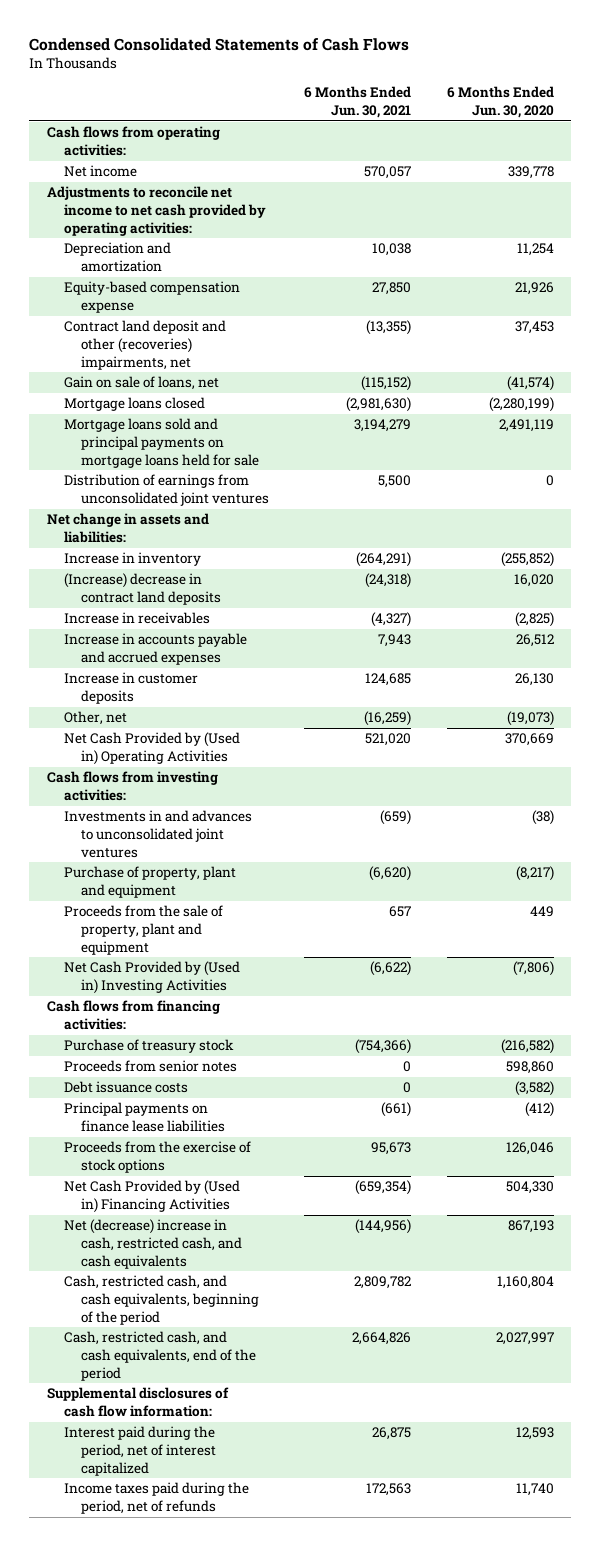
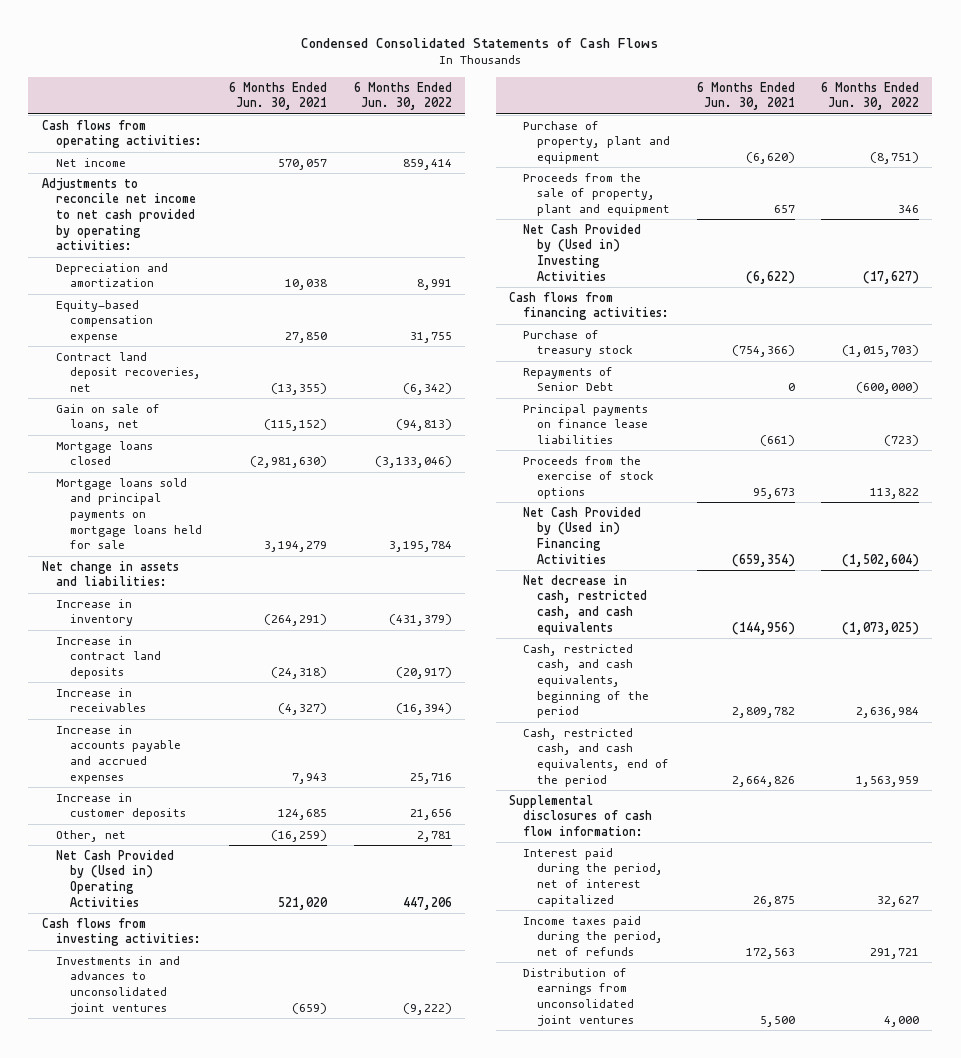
[446,86,554,119] 6 Months Ended Jun. 30, 2020 -> none
none -> [353,81,452,111] 6 Months Ended Jun. 30, 2022
[63,320,226,370] Contract land deposit and other (recoveries) impairments, net -> [55,351,201,393] Contract land deposit recoveries, net
[63,573,221,606] (Increase) decrease in contract land deposits -> [55,635,161,680] Increase in contract land deposits
[63,1060,237,1073] Proceeds from senior notes -> none
[63,1081,188,1094] Debt issuance costs -> none
none -> [523,366,615,392] Repayments of Senior Debt
[63,1219,242,1269] Net (decrease) increase in cash, restricted cash, and cash equivalents -> [523,574,648,635] Net decrease in cash, restricted cash, and cash equivalents
[63,474,269,507] Distribution of earnings from unconsolidated joint ventures -> [523,967,635,1026] Distribution of earnings from unconsolidated joint ventures

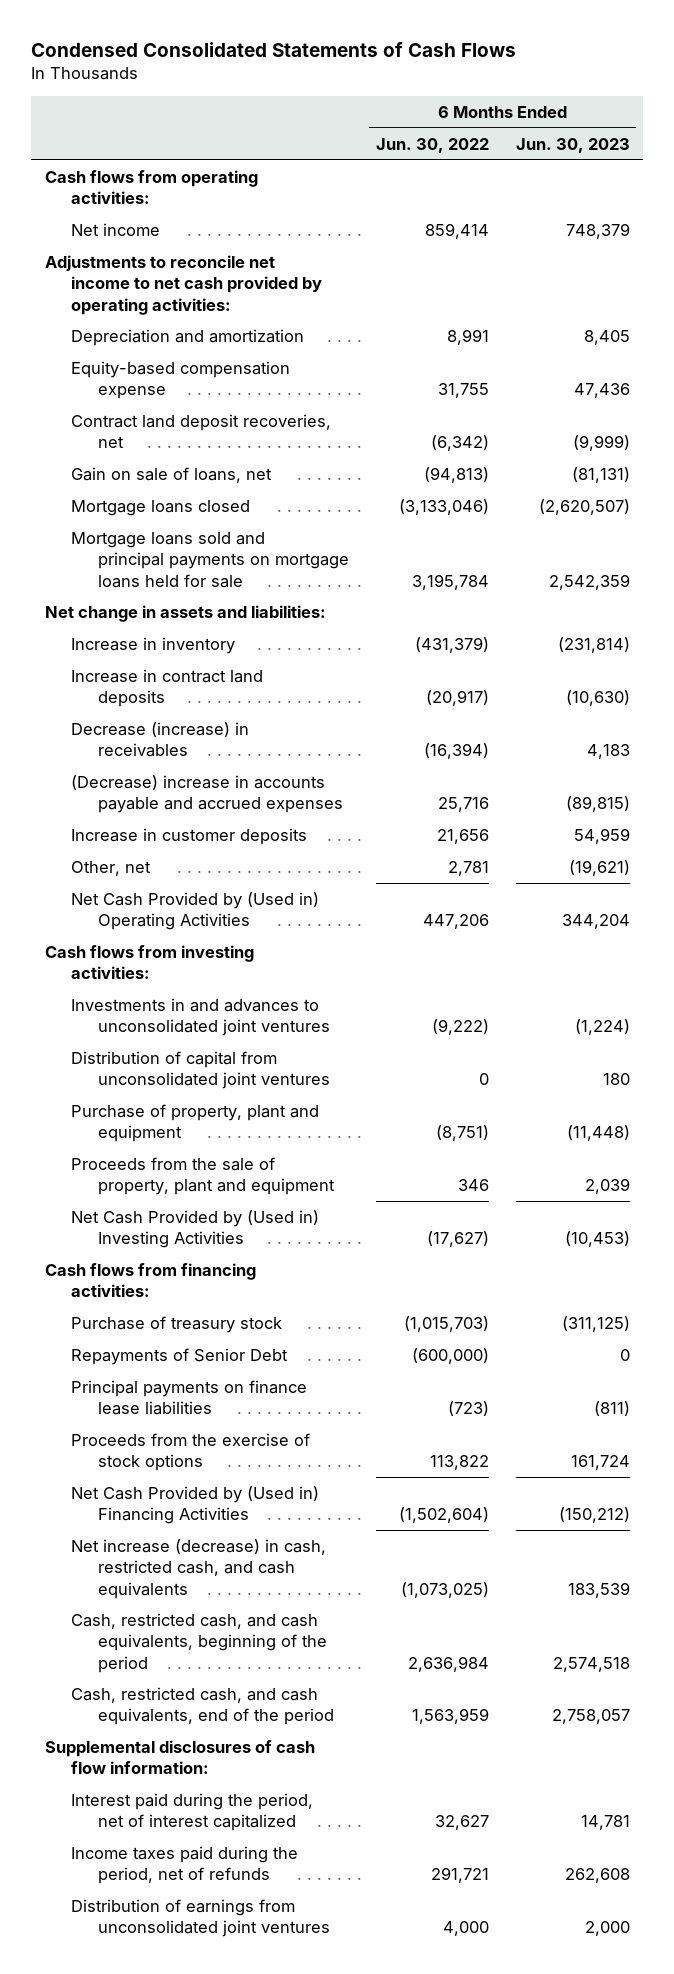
[229,81,328,111] 6 Months Ended Jun. 30, 2021 -> none
none -> [515,137,630,153] Jun. 30, 2023
[55,687,146,713] Increase in receivables -> [71,722,250,758] Decrease (increase) in receivables
[55,724,181,784] Increase in accounts payable and accrued expenses -> [71,775,343,814] (Decrease) increase in accounts payable and accrued expenses
none -> [71,1051,330,1090] Distribution of capital from unconsolidated joint ventures
[523,574,648,635] Net decrease in cash, restricted cash, and cash equivalents -> [71,1539,327,1599] Net increase (decrease) in cash, restricted cash, and cash equivalents

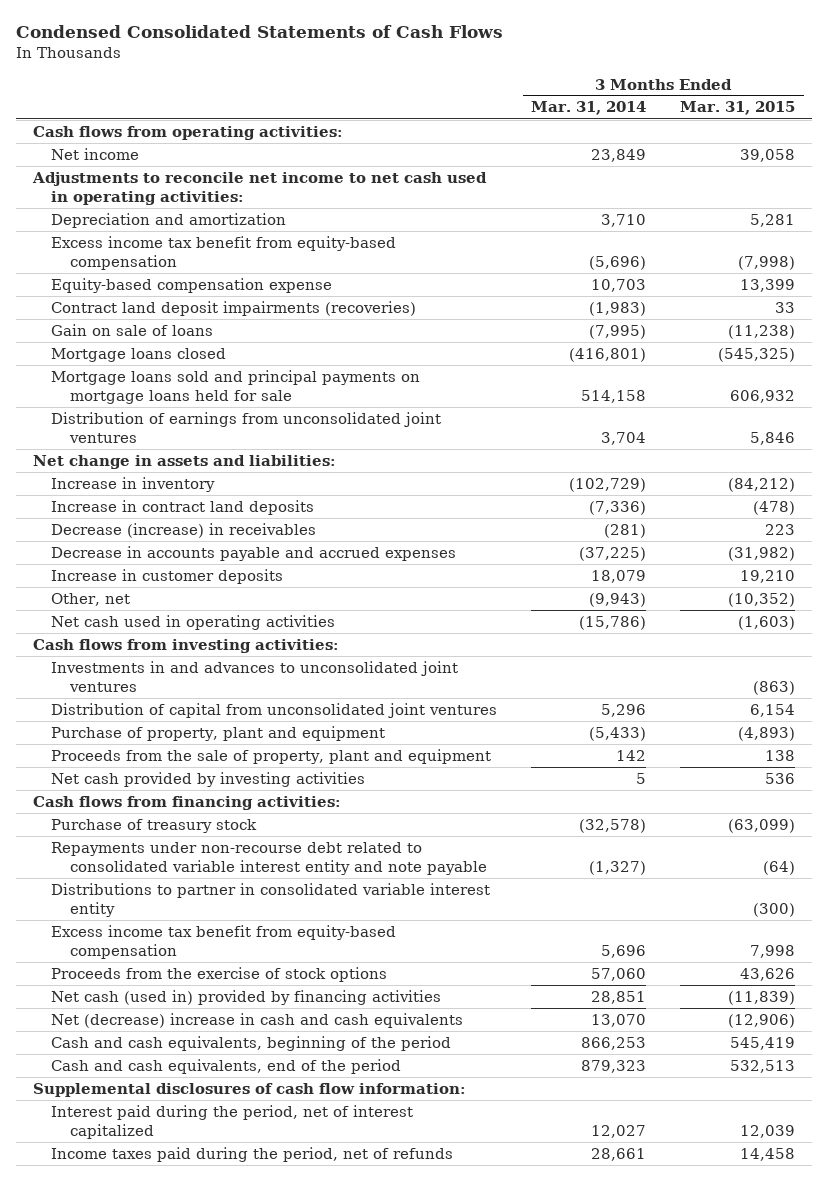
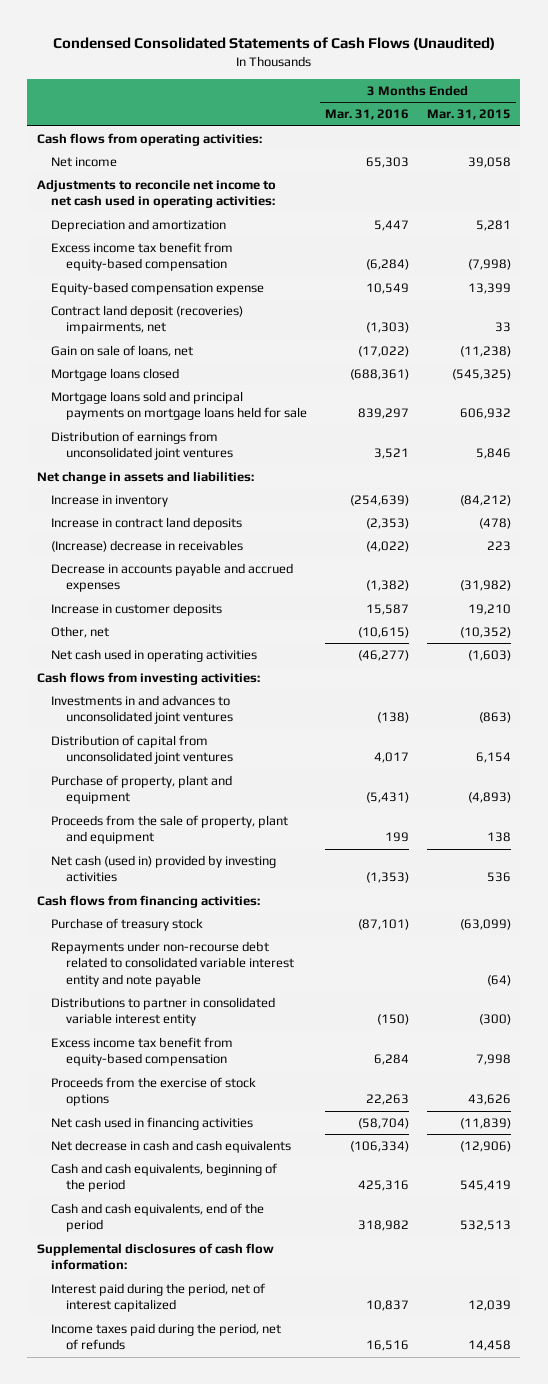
[15,25,503,39] Condensed Consolidated Statements of Cash Flows -> [52,36,495,50] Condensed Consolidated Statements of Cash Flows (Unaudited)
[531,101,647,116] Mar. 31, 2014 -> none
none -> [325,109,410,121] Mar. 31, 2016
[51,300,417,316] Contract land deposit impairments (recoveries) -> [51,304,244,335] Contract land deposit (recoveries) impairments, net
[51,323,214,336] Gain on sale of loans -> [51,344,194,357] Gain on sale of loans, net
[51,522,317,538] Decrease (increase) in receivables -> [51,539,244,552] (Increase) decrease in receivables
[51,771,366,787] Net cash provided by investing activities -> [51,854,277,883] Net cash (used in) provided by investing activities
[51,989,442,1005] Net cash (used in) provided by financing activities -> [51,1116,254,1130] Net cash used in financing activities
[51,1012,464,1028] Net (decrease) increase in cash and cash equivalents -> [51,1139,292,1153] Net decrease in cash and cash equivalents

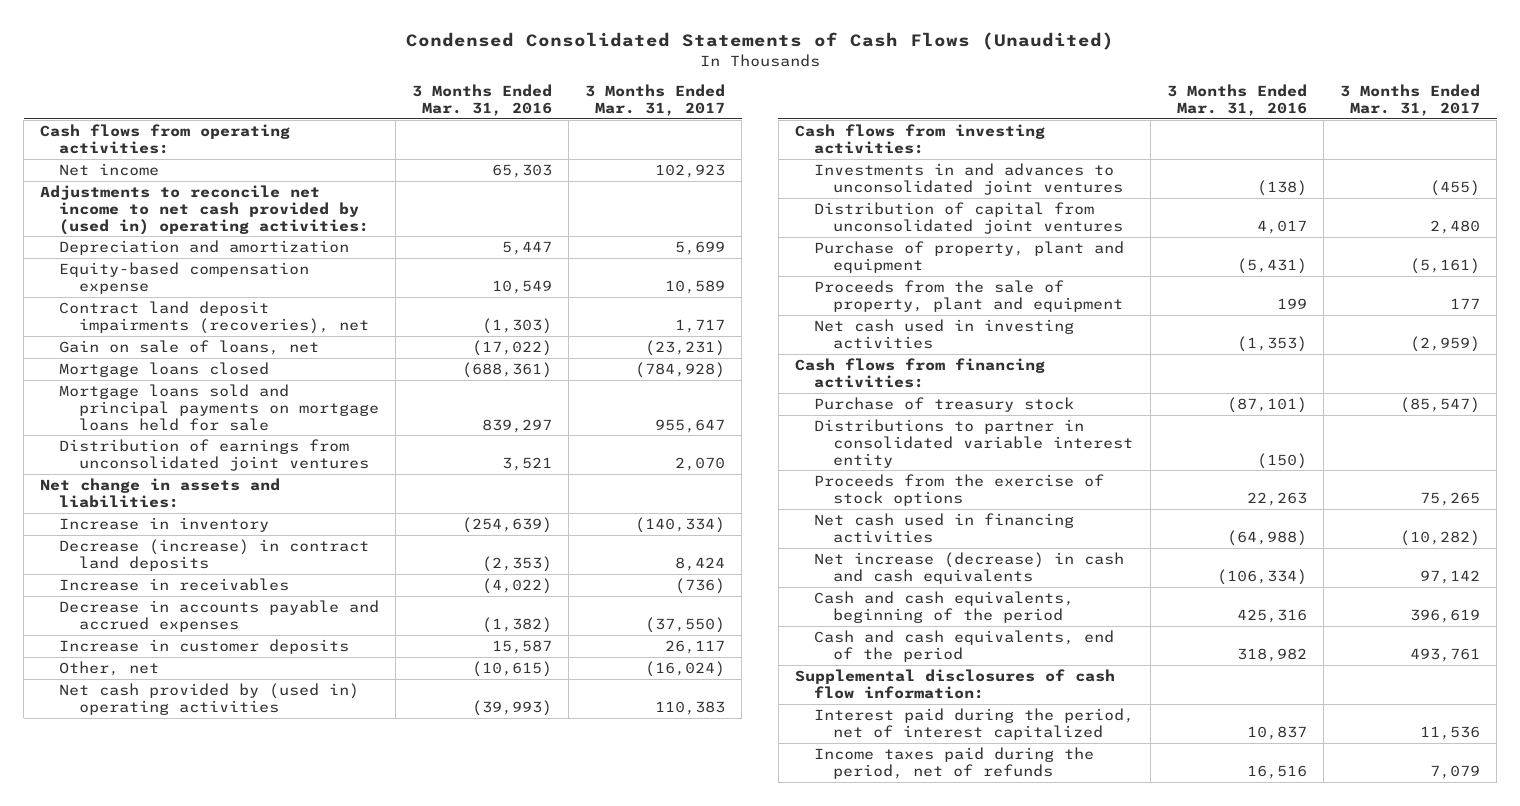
[427,109,512,121] Mar. 31, 2015 -> none
none -> [585,84,726,117] 3 Months Ended Mar. 31, 2017
[36,178,276,209] Adjustments to reconcile net income to net cash used in operating activities: -> [40,185,370,235] Adjustments to reconcile net income to net cash provided by (used in) operating activities:
[51,241,234,272] Excess income tax benefit from equity-based compensation -> none
[51,304,244,335] Contract land deposit (recoveries) impairments, net -> [59,301,369,334] Contract land deposit impairments (recoveries), net
[51,516,243,530] Increase in contract land deposits -> [59,539,370,571] Decrease (increase) in contract land deposits
[51,539,244,552] (Increase) decrease in receivables -> [59,578,290,592] Increase in receivables
[51,648,258,662] Net cash used in operating activities -> [59,683,360,715] Net cash provided by (used in) operating activities
[358,649,410,661] (46,277) -> [472,699,553,716] (39,993)
[51,854,277,883] Net cash (used in) provided by investing activities -> [814,319,1075,349] Net cash used in investing activities
[51,940,294,987] Repayments under non-recourse debt related to consolidated variable interest entity and note payable -> none
[51,1036,234,1067] Excess income tax benefit from equity-based compensation -> none
[358,1117,410,1129] (58,704) -> [1227,529,1308,546] (64,988)
[51,1139,292,1153] Net decrease in cash and cash equivalents -> [814,552,1125,584] Net increase (decrease) in cash and cash equivalents

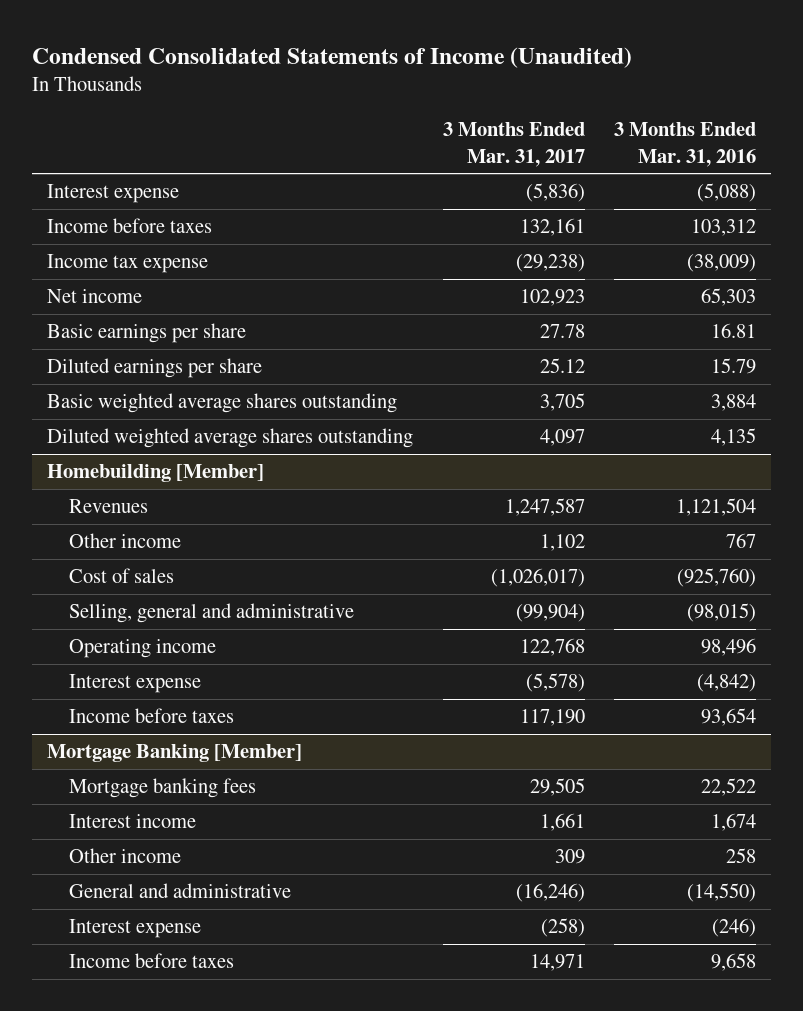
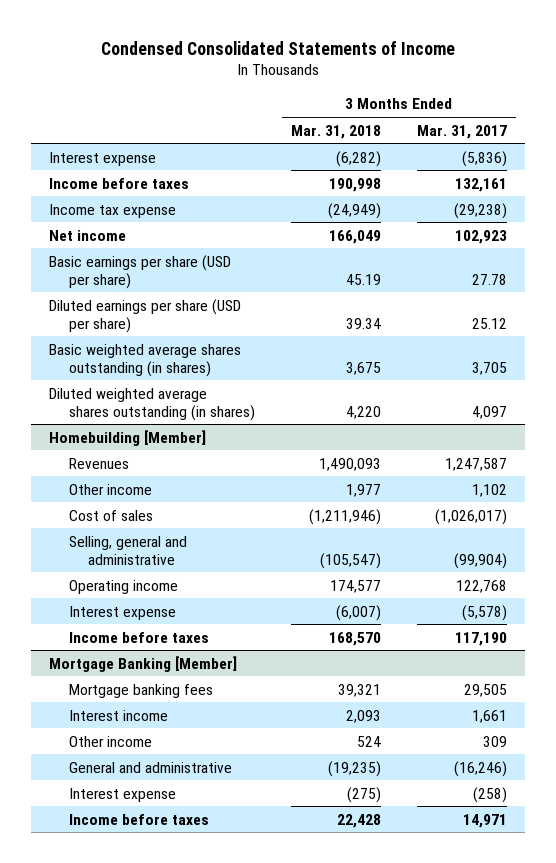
[31,46,632,68] Condensed Consolidated Statements of Income (Unaudited) -> [100,40,455,55] Condensed Consolidated Statements of Income
[614,122,757,167] 3 Months Ended Mar. 31, 2016 -> none
none -> [290,124,381,139] Mar. 31, 2018
[46,323,246,344] Basic earnings per share -> [48,254,231,289] Basic earnings per share (USD per share)
[46,358,262,379] Diluted earnings per share -> [48,298,241,333] Diluted earnings per share (USD per share)
[46,393,397,414] Basic weighted average shares outstanding -> [48,343,241,377] Basic weighted average shares outstanding (in shares)
[46,428,413,449] Diluted weighted average shares outstanding -> [48,387,255,421] Diluted weighted average shares outstanding (in shares)

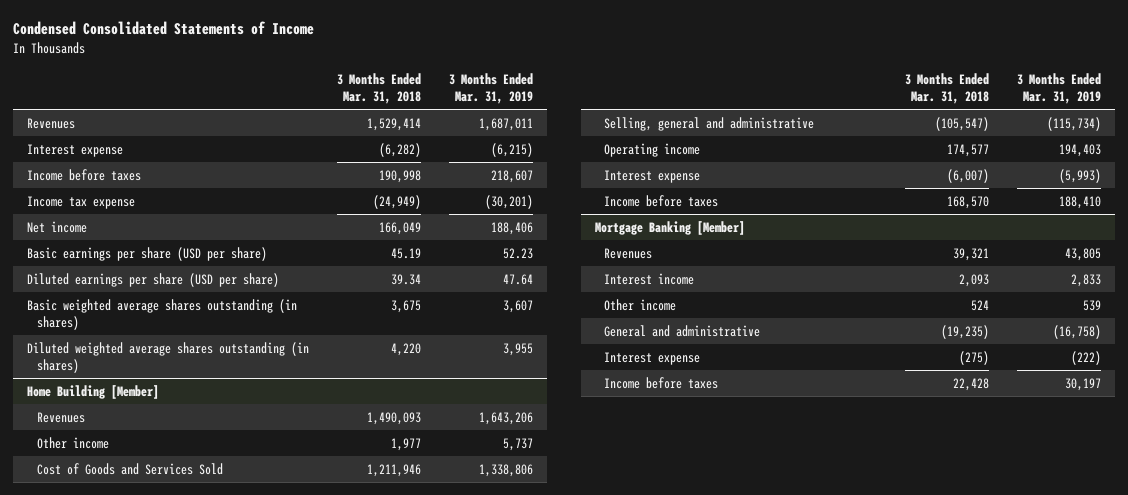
[416,124,507,139] Mar. 31, 2017 -> none
none -> [448,72,533,105] 3 Months Ended Mar. 31, 2019
none -> [27,117,76,129] Revenues
[48,429,206,446] Homebuilding [Member] -> none
none -> [27,384,160,399] Home Building [Member]
[68,509,153,521] Cost of sales -> none
none -> [36,462,223,475] Cost of Goods and Services Sold
[68,683,213,698] Mortgage banking fees -> [604,247,653,259] Revenues

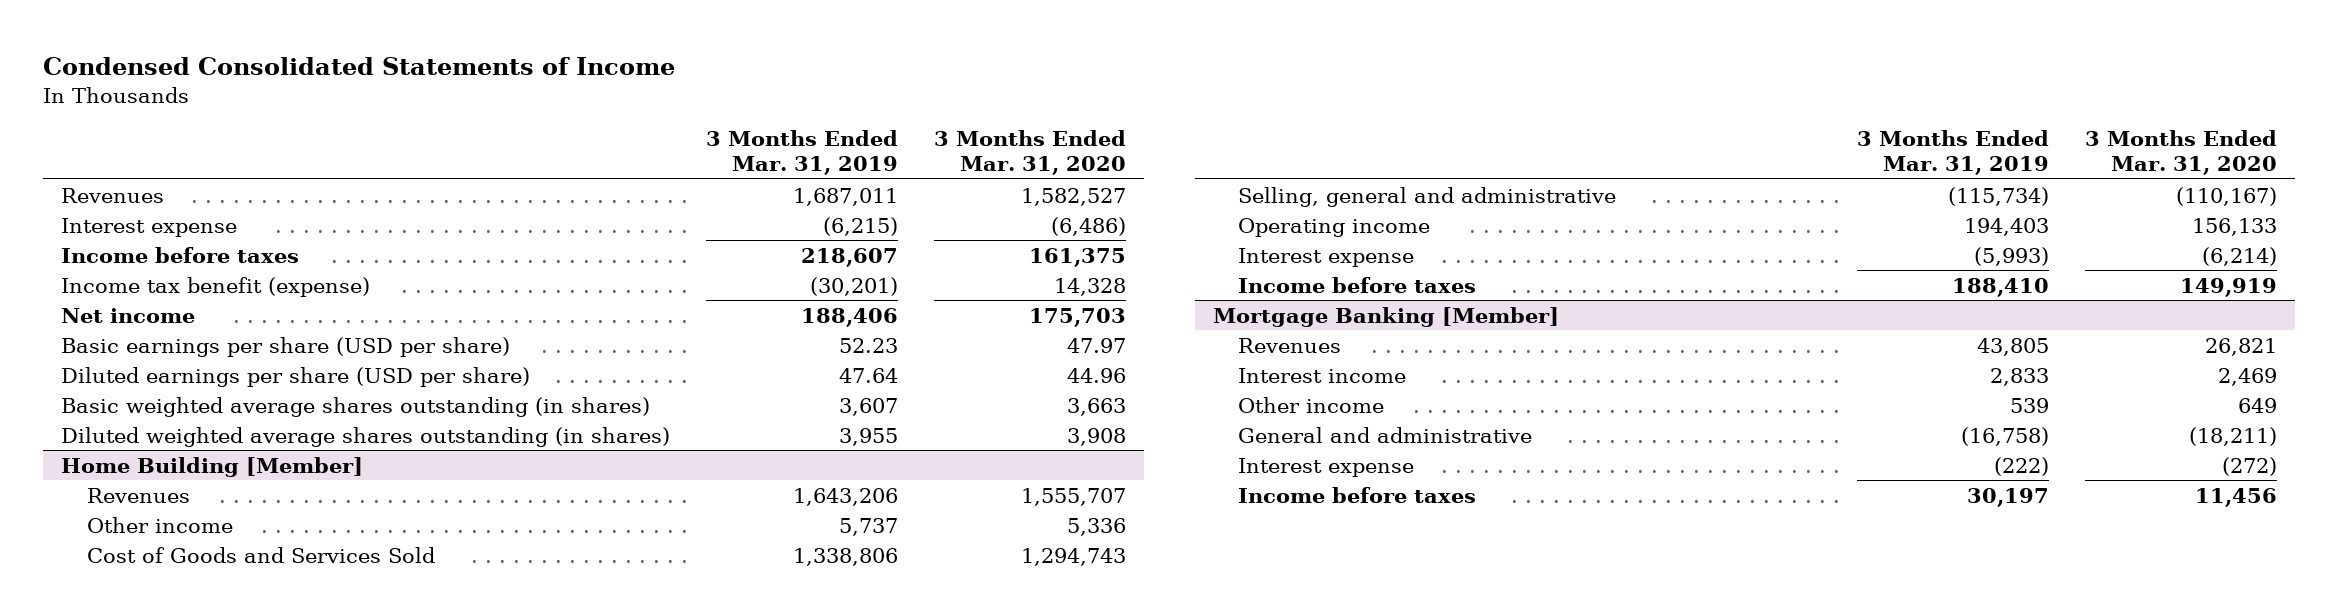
[337,72,422,105] 3 Months Ended Mar. 31, 2018 -> none
none -> [933,130,1126,176] 3 Months Ended Mar. 31, 2020
[27,195,136,209] Income tax expense -> [61,276,371,297] Income tax benefit (expense)

